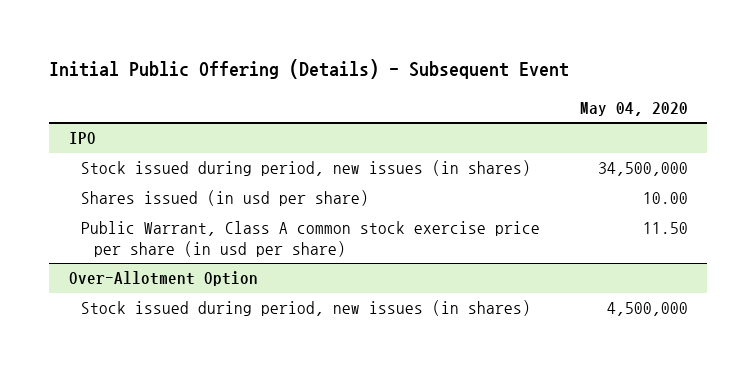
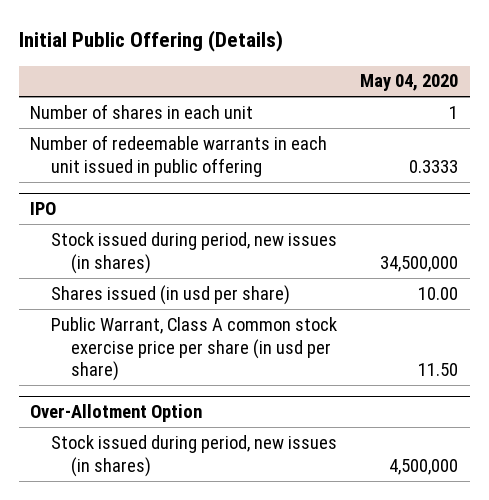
[48,59,569,80] Initial Public Offering (Details) - Subsequent Event -> [18,30,283,53] Initial Public Offering (Details)
none -> [30,103,254,119] Number of shares in each unit
none -> [30,134,328,177] Number of redeemable warrants in each unit issued in public offering

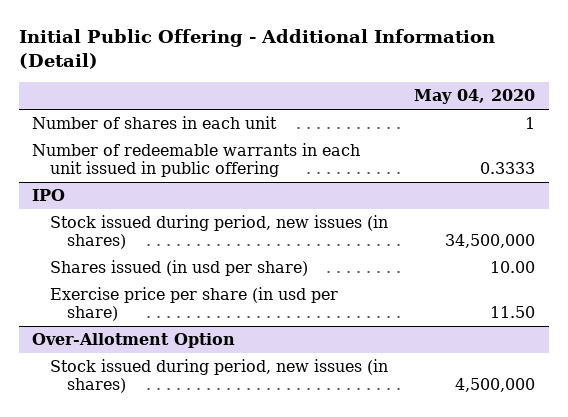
[18,30,283,53] Initial Public Offering (Details) -> [18,28,495,69] Initial Public Offering - Additional Information (Detail)
[50,316,337,382] Public Warrant, Class A common stock exercise price per share (in usd per share) -> [49,287,338,322] Exercise price per share (in usd per share)

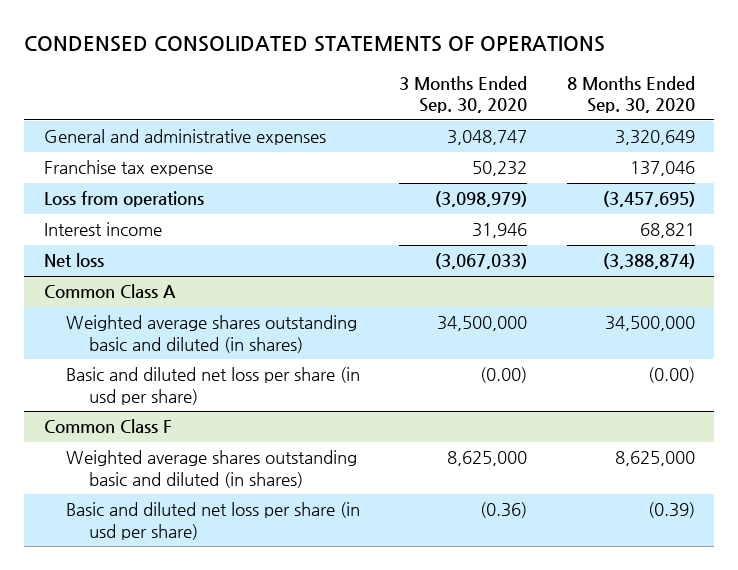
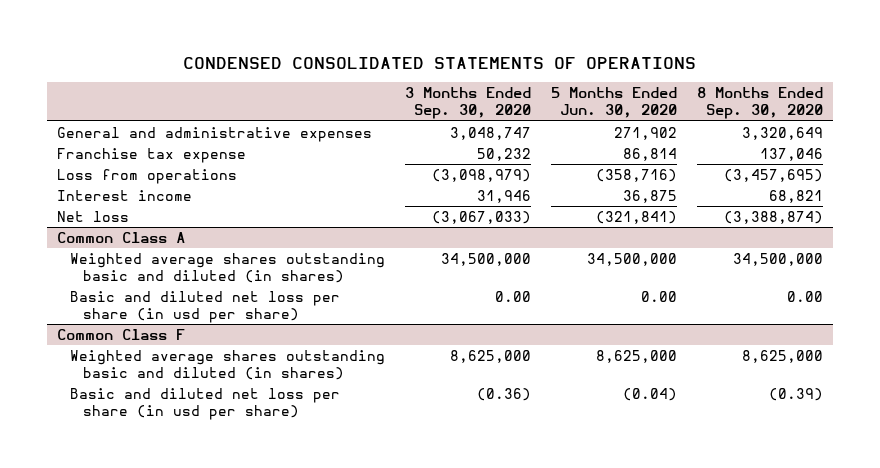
none -> [551,87,678,119] 5 Months Ended Jun. 30, 2020
[480,367,528,384] (0.00) -> [495,290,532,302] 0.00
[647,367,695,384] (0.00) -> [787,290,824,302] 0.00

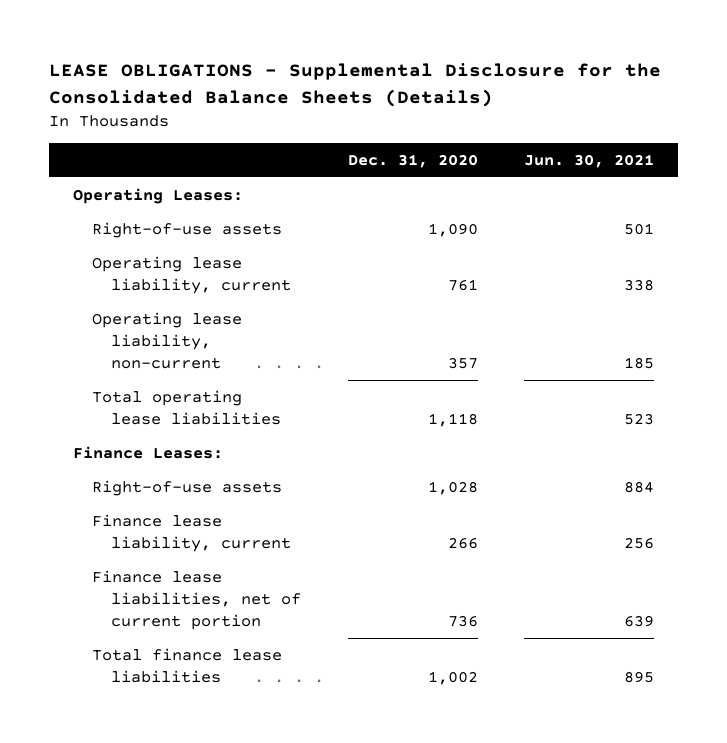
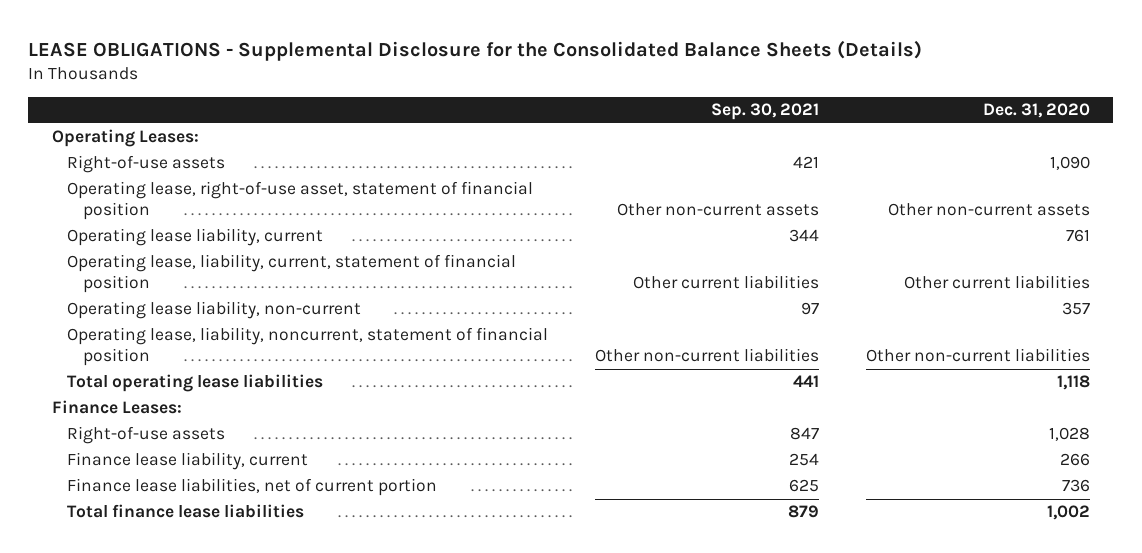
[524,153,655,168] Jun. 30, 2021 -> none
none -> [711,103,820,121] Sep. 30, 2021
none -> [67,181,534,221] Operating lease, right-of-use asset, statement of financial position
none -> [67,254,517,294] Operating lease, liability, current, statement of financial position
none -> [67,327,549,367] Operating lease, liability, noncurrent, statement of financial position

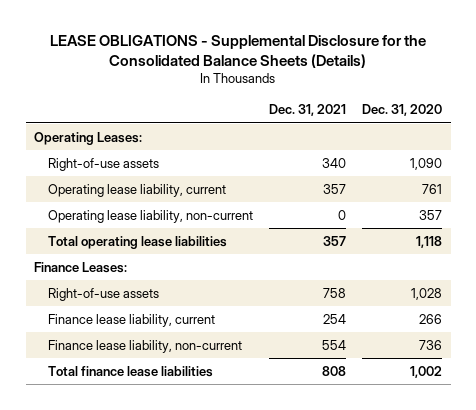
[711,103,820,121] Sep. 30, 2021 -> none
none -> [269,104,347,117] Dec. 31, 2021
[67,181,534,221] Operating lease, right-of-use asset, statement of financial position -> none
[67,254,517,294] Operating lease, liability, current, statement of financial position -> none
[67,327,549,367] Operating lease, liability, noncurrent, statement of financial position -> none
[67,478,438,497] Finance lease liabilities, net of current portion -> [47,339,242,353] Finance lease liability, non-current

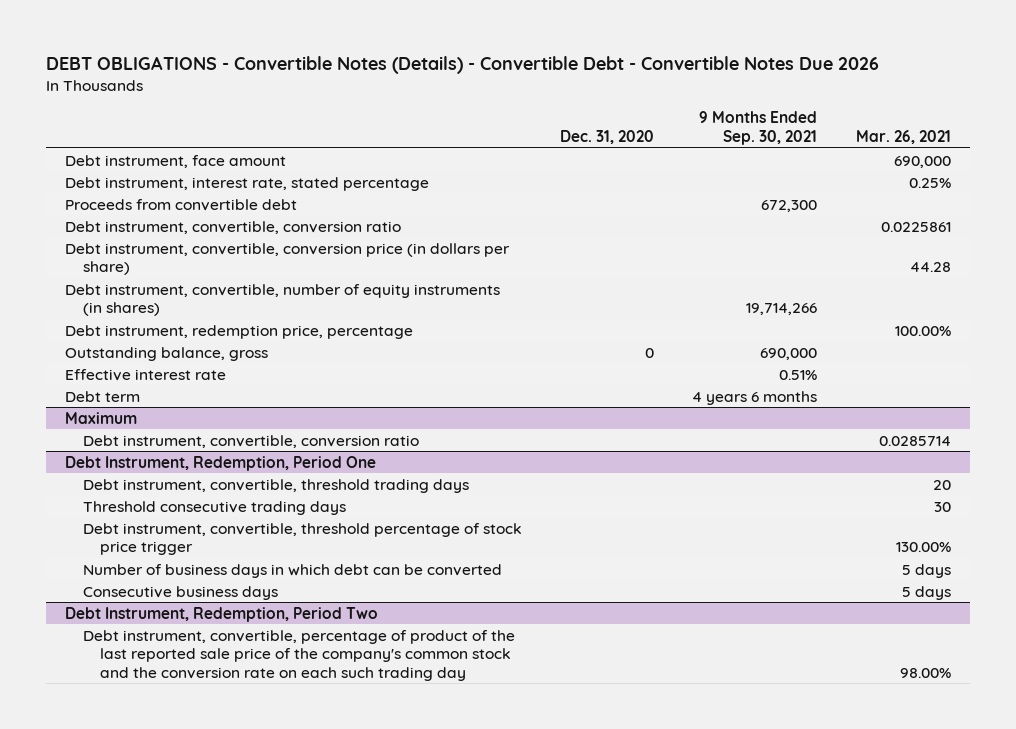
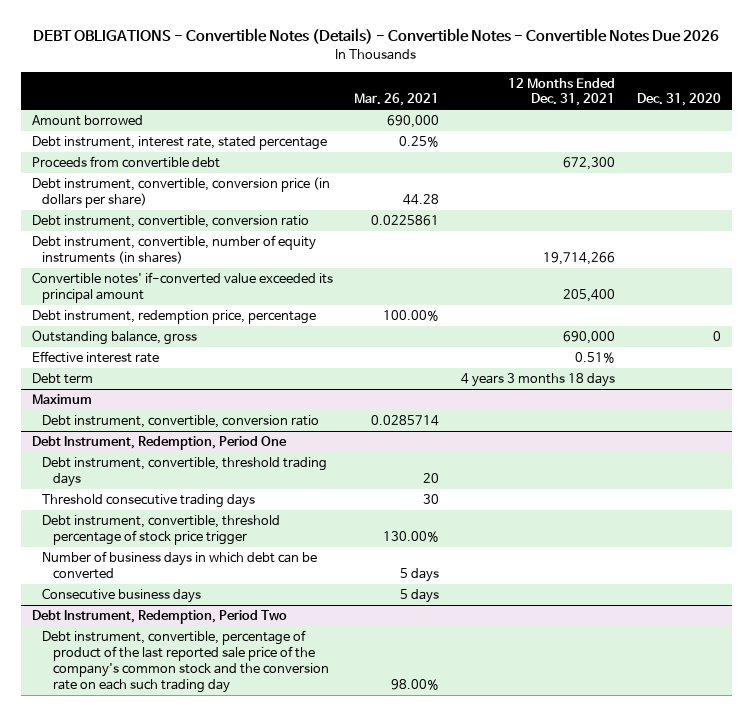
[46,56,880,75] DEBT OBLIGATIONS - Convertible Notes (Details) - Convertible Debt - Convertible Notes Due 2026 -> [33,28,720,45] DEBT OBLIGATIONS - Convertible Notes (Details) - Convertible Notes - Convertible Notes Due 2026
[699,111,818,145] 9 Months Ended Sep. 30, 2021 -> none
none -> [508,77,616,107] 12 Months Ended Dec. 31, 2021
[65,154,287,168] Debt instrument, face amount -> [31,115,143,127] Amount borrowed
[65,220,402,234] Debt instrument, convertible, conversion ratio -> [31,215,309,229] Debt instrument, convertible, conversion ratio
none -> [31,272,333,304] Convertible notes' if-converted value exceeded its principal amount

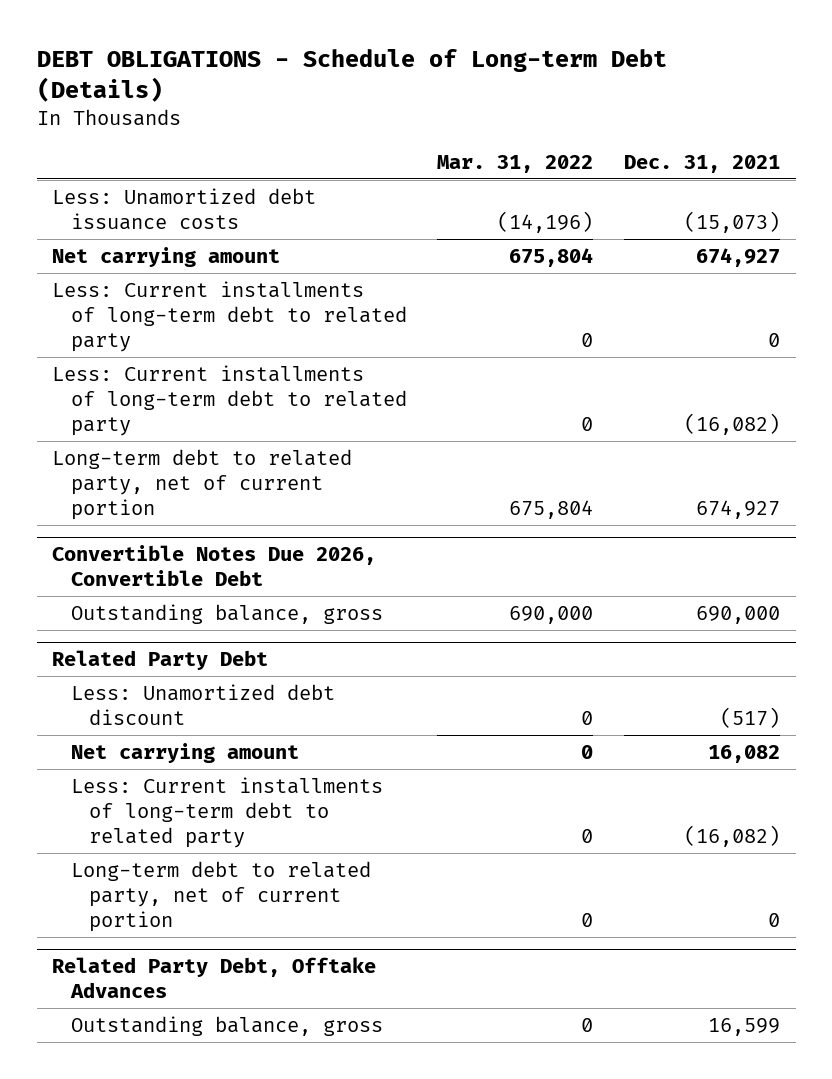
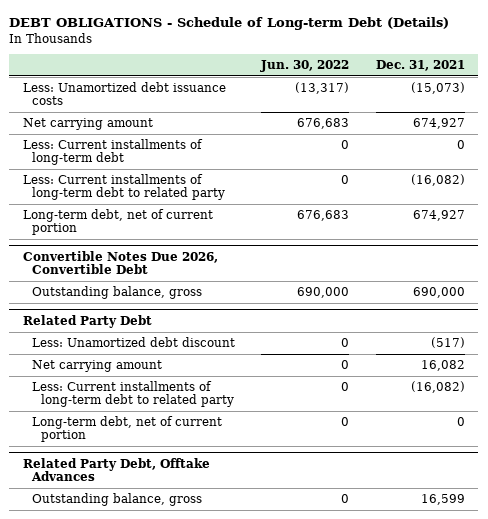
[437,154,594,173] Mar. 31, 2022 -> none
none -> [260,60,350,73] Jun. 30, 2022
[51,280,407,352] Less: Current installments of long-term debt to related party -> [22,139,203,166] Less: Current installments of long-term debt
[51,448,352,520] Long-term debt to related party, net of current portion -> [22,209,213,236] Long-term debt, net of current portion
[70,860,371,932] Long-term debt to related party, net of current portion -> [31,416,222,443] Long-term debt, net of current portion

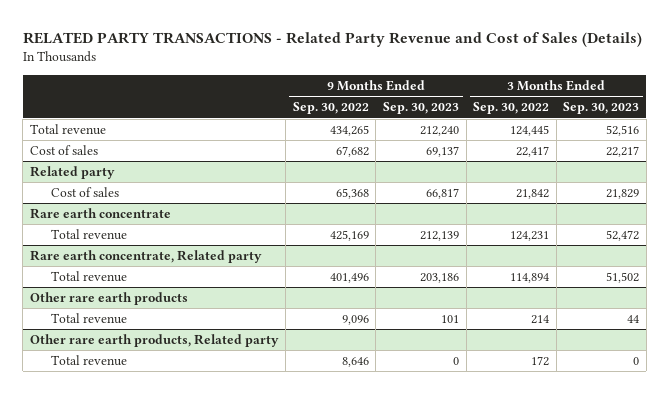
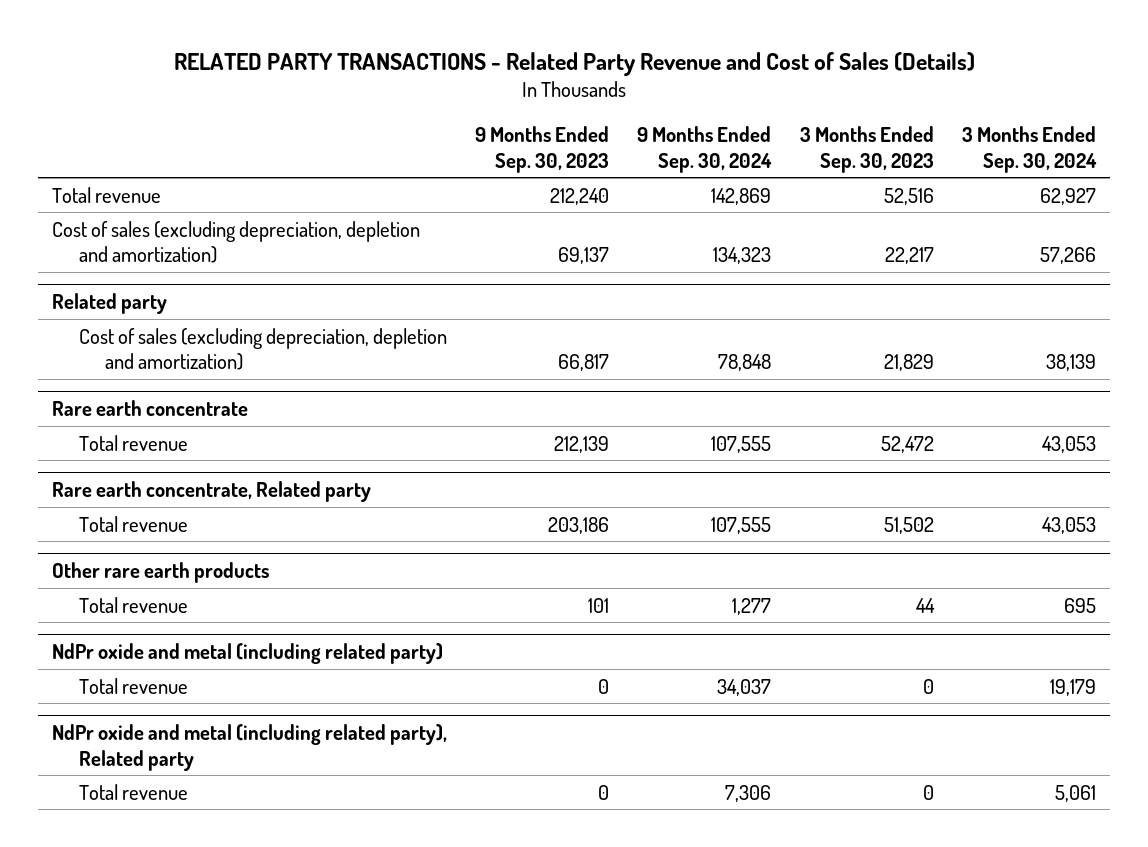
[292,102,369,115] Sep. 30, 2022 -> none
[473,102,550,115] Sep. 30, 2022 -> none
none -> [637,126,773,173] 9 Months Ended Sep. 30, 2024
none -> [961,126,1097,173] 3 Months Ended Sep. 30, 2024
[29,145,98,156] Cost of sales -> [52,220,421,264] Cost of sales (excluding depreciation, depletion and amortization)
[50,187,119,198] Cost of sales -> [78,327,447,371] Cost of sales (excluding depreciation, depletion and amortization)
[29,334,279,348] Other rare earth products, Related party -> none
none -> [52,643,444,665] NdPr oxide and metal (including related party)
none -> [52,724,448,771] NdPr oxide and metal (including related party), Related party
none -> [78,783,188,800] Total revenue

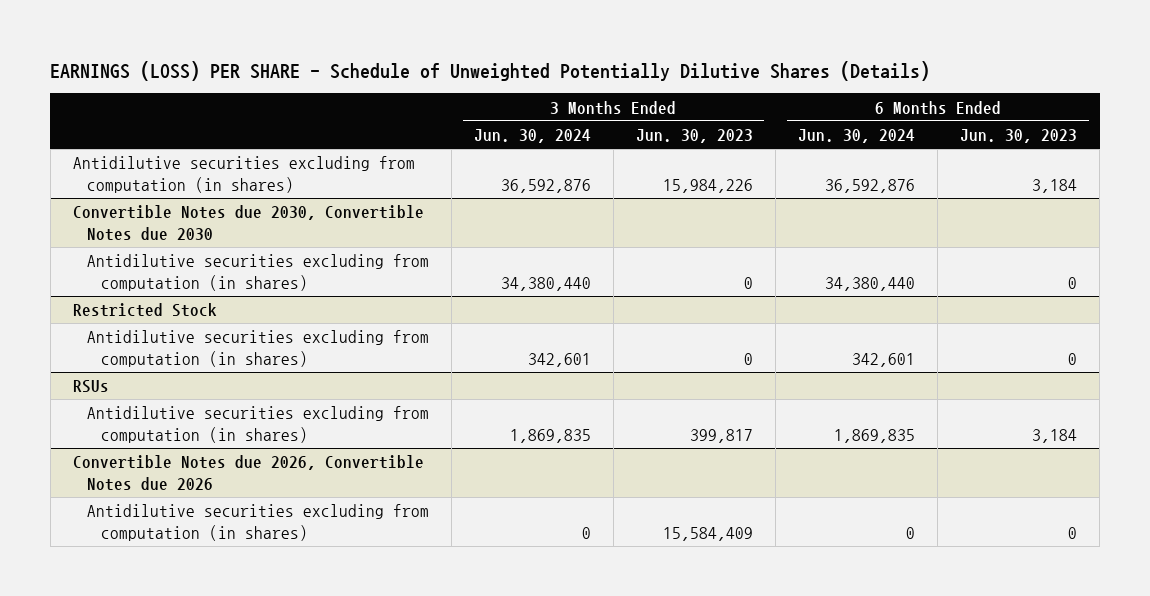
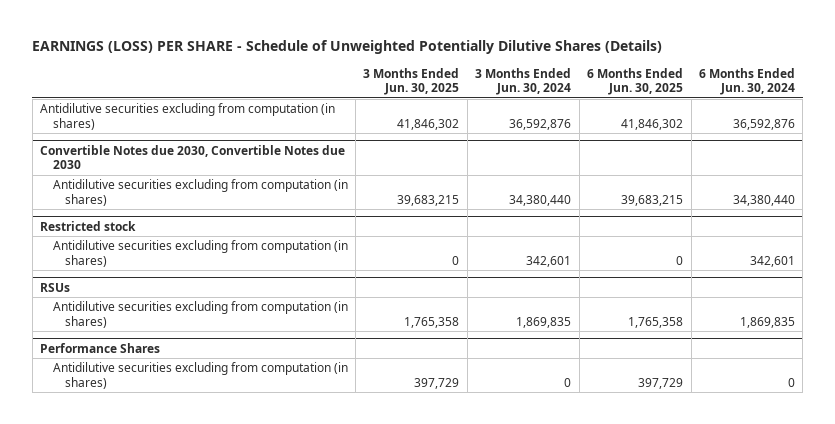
[636,128,754,143] Jun. 30, 2023 -> none
[960,128,1078,143] Jun. 30, 2023 -> none
none -> [363,67,460,95] 3 Months Ended Jun. 30, 2025
none -> [587,67,684,95] 6 Months Ended Jun. 30, 2025
[72,303,217,318] Restricted Stock -> [40,220,137,231] Restricted stock
[72,455,424,491] Convertible Notes due 2026, Convertible Notes due 2026 -> none
none -> [40,342,161,353] Performance Shares

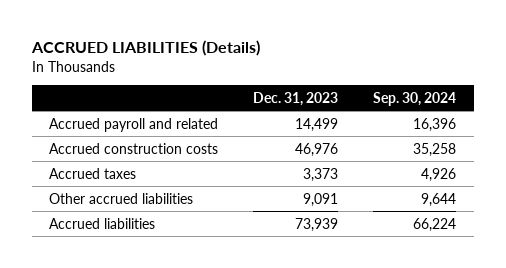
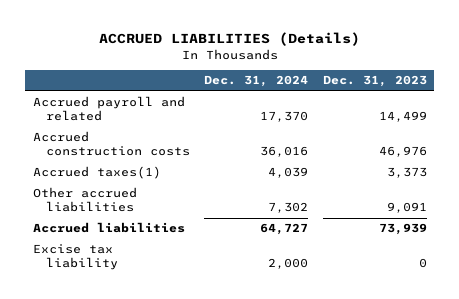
[373,91,457,106] Sep. 30, 2024 -> none
none -> [204,75,309,88] Dec. 31, 2024
[49,167,137,179] Accrued taxes -> [32,166,161,180] Accrued taxes(1)
none -> [32,244,118,271] Excise tax liability

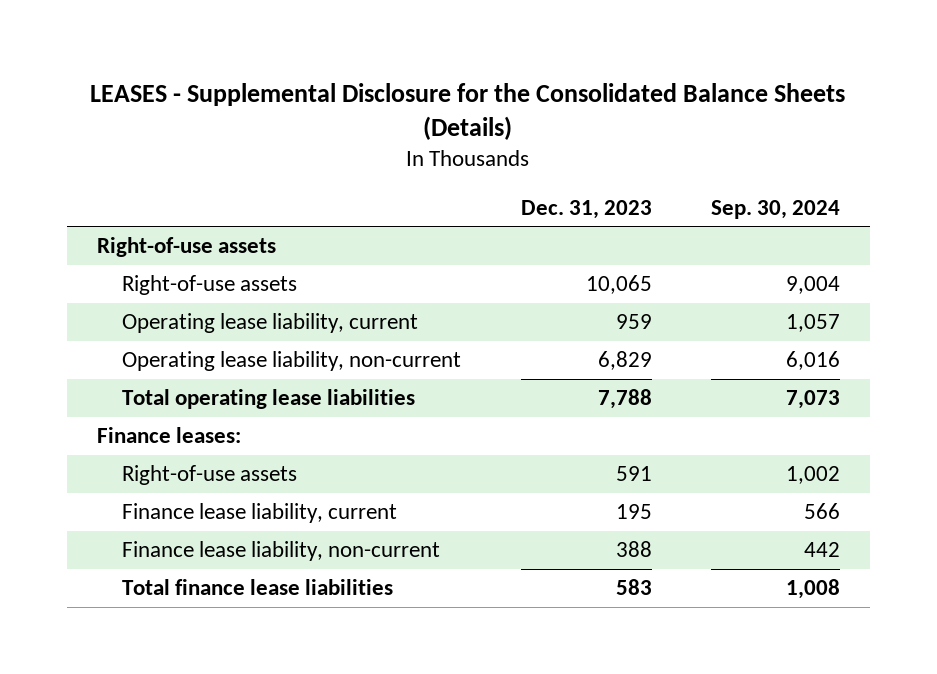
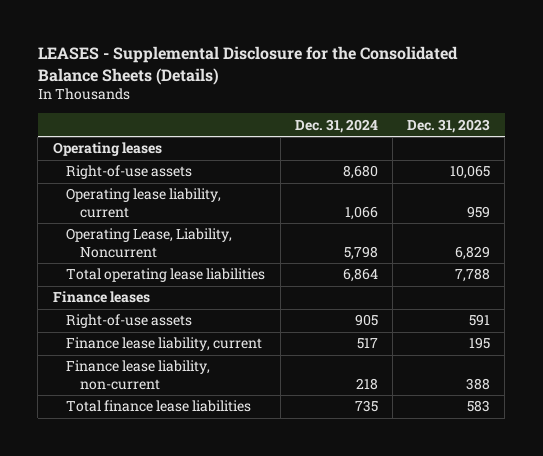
[711,199,841,219] Sep. 30, 2024 -> none
none -> [294,118,378,133] Dec. 31, 2024
[96,237,276,258] Right-of-use assets -> [52,142,162,157] Operating leases
[122,351,462,372] Operating lease liability, non-current -> [66,228,233,258] Operating Lease, Liability, Noncurrent
[96,427,241,444] Finance leases: -> [52,291,150,304] Finance leases

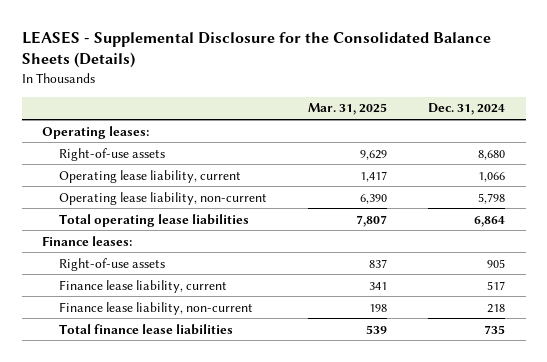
[407,118,491,133] Dec. 31, 2023 -> none
none -> [308,103,388,116] Mar. 31, 2025
[52,142,162,157] Operating leases -> [42,125,150,139] Operating leases:
[66,228,233,258] Operating Lease, Liability, Noncurrent -> [59,191,268,205] Operating lease liability, non-current
[52,291,150,304] Finance leases -> [42,235,133,246] Finance leases:

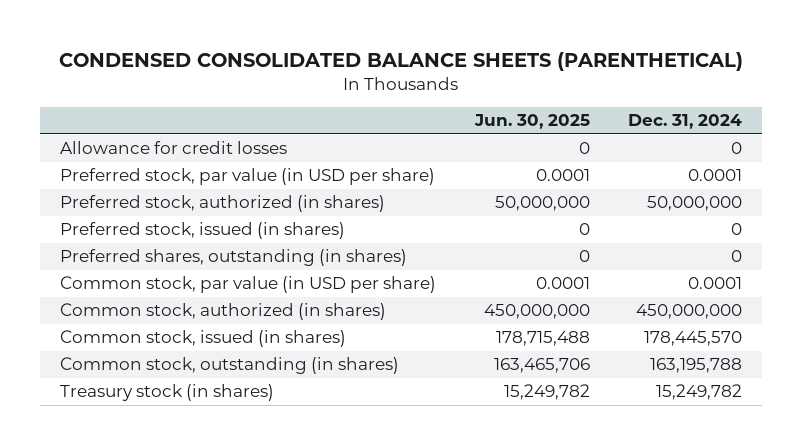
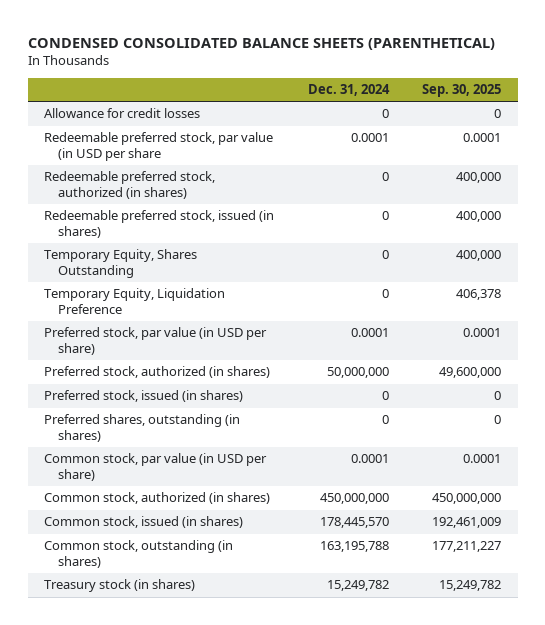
[473,114,590,130] Jun. 30, 2025 -> none
none -> [422,84,502,98] Sep. 30, 2025
none -> [44,132,274,161] Redeemable preferred stock, par value (in USD per share
none -> [44,171,216,199] Redeemable preferred stock, authorized (in shares)
none -> [44,210,275,238] Redeemable preferred stock, issued (in shares)
none -> [44,249,198,278] Temporary Equity, Shares Outstanding
none -> [44,288,226,314] Temporary Equity, Liquidation Preference

